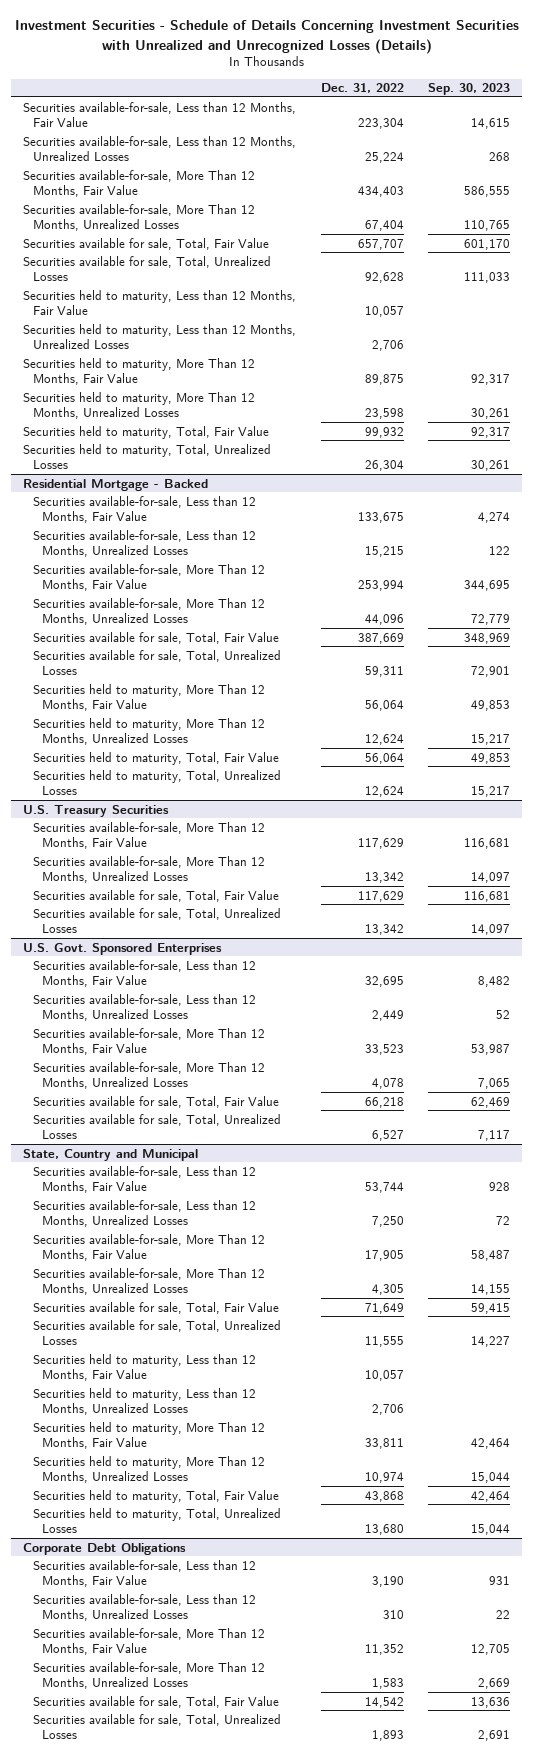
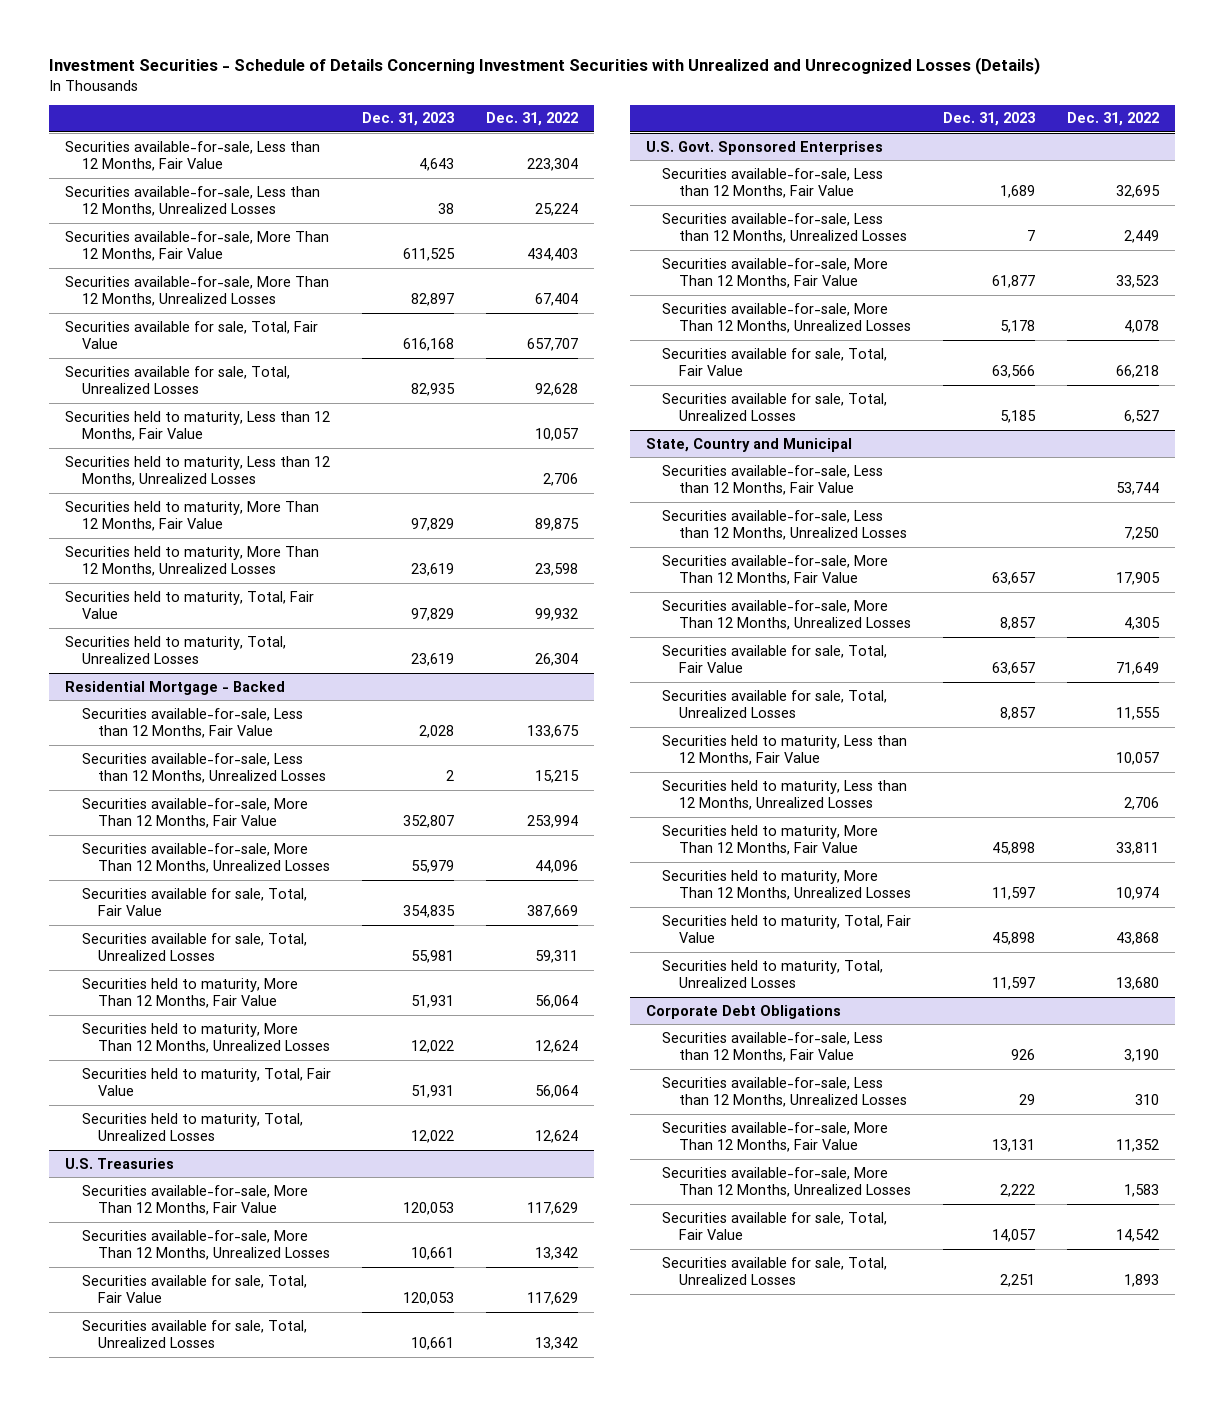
[428,83,511,96] Sep. 30, 2023 -> none
none -> [362,112,455,127] Dec. 31, 2023
[23,804,170,817] U.S. Treasury Securities -> [65,1157,175,1169] U.S. Treasuries

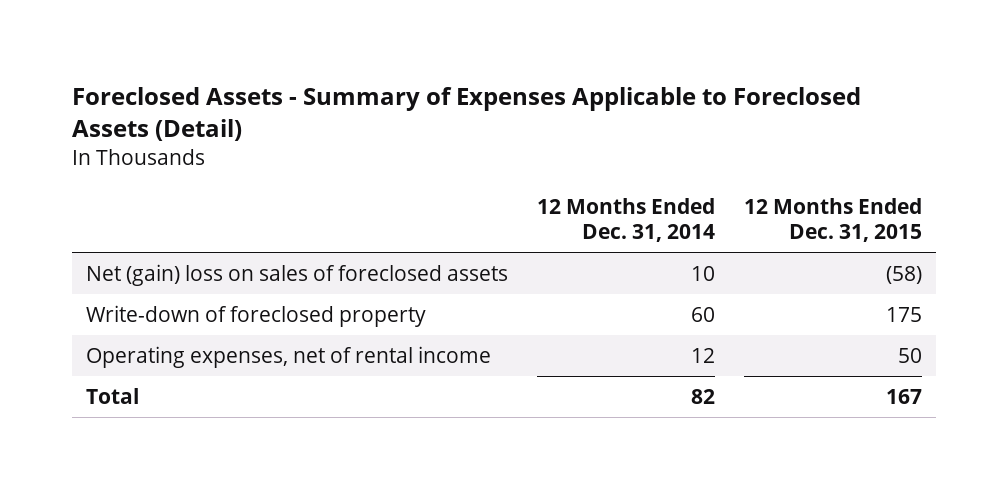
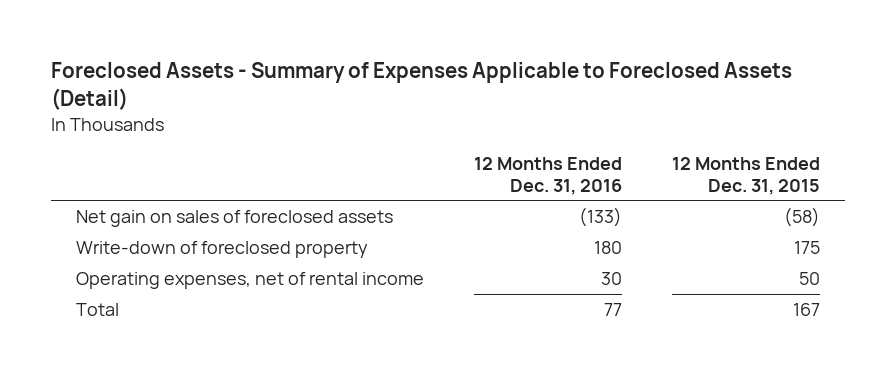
[537,197,716,243] 12 Months Ended Dec. 31, 2014 -> none
none -> [474,157,623,195] 12 Months Ended Dec. 31, 2016
[86,263,509,286] Net (gain) loss on sales of foreclosed assets -> [75,209,393,227] Net gain on sales of foreclosed assets

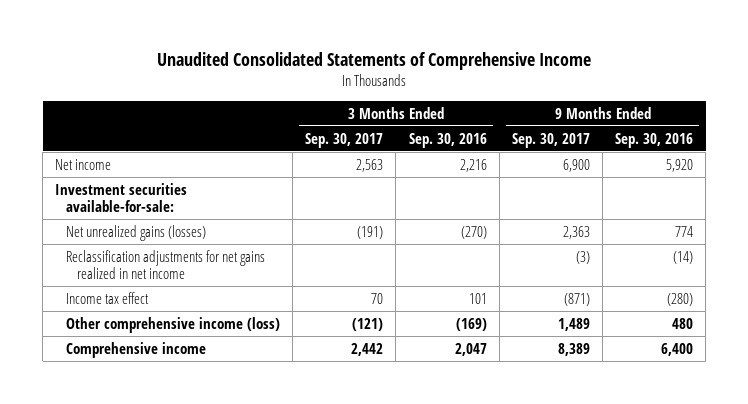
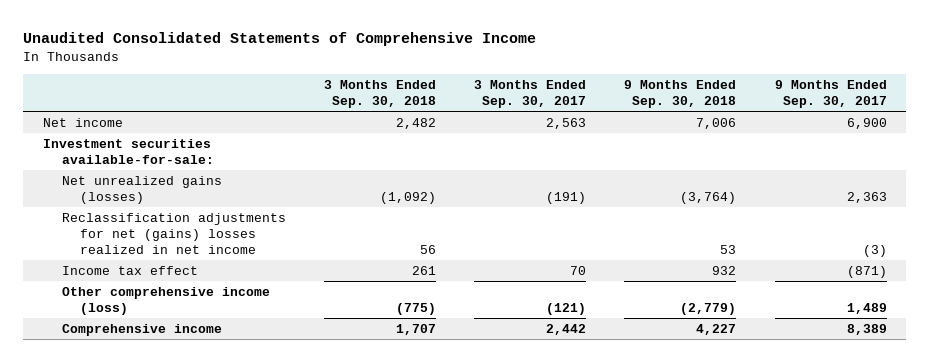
[408,132,487,148] Sep. 30, 2016 -> none
[615,132,694,148] Sep. 30, 2016 -> none
none -> [323,79,436,108] 3 Months Ended Sep. 30, 2018
none -> [624,79,737,108] 9 Months Ended Sep. 30, 2018
[65,249,265,280] Reclassification adjustments for net gains realized in net income -> [61,212,286,254] Reclassification adjustments for net (gains) losses realized in net income

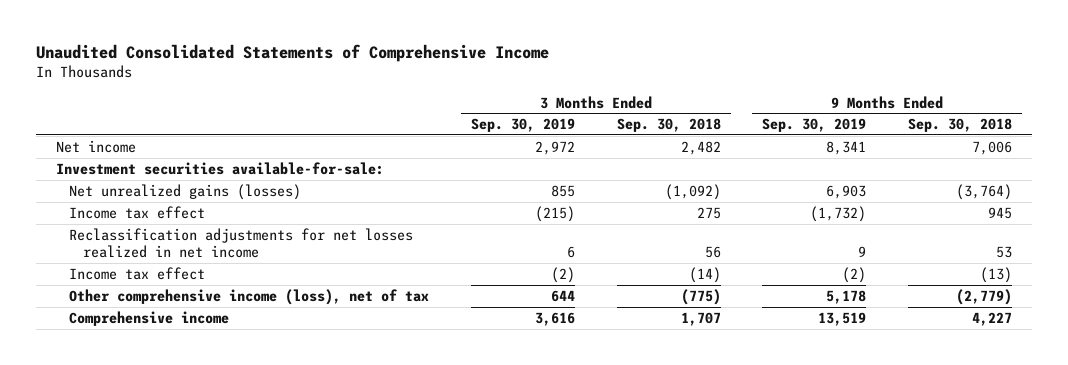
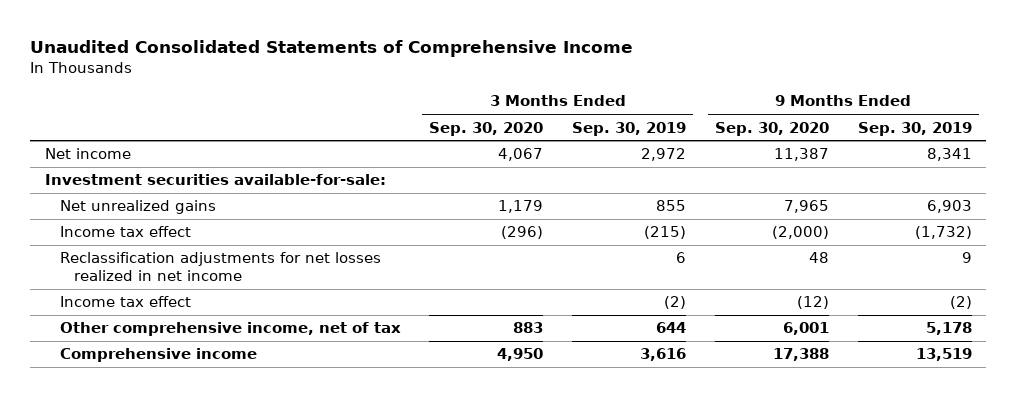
[616,118,721,133] Sep. 30, 2018 -> none
[907,118,1012,133] Sep. 30, 2018 -> none
none -> [429,121,544,136] Sep. 30, 2020
none -> [714,121,829,136] Sep. 30, 2020
[69,183,302,200] Net unrealized gains (losses) -> [59,200,216,215] Net unrealized gains
[69,288,430,305] Other comprehensive income (loss), net of tax -> [59,322,401,337] Other comprehensive income, net of tax

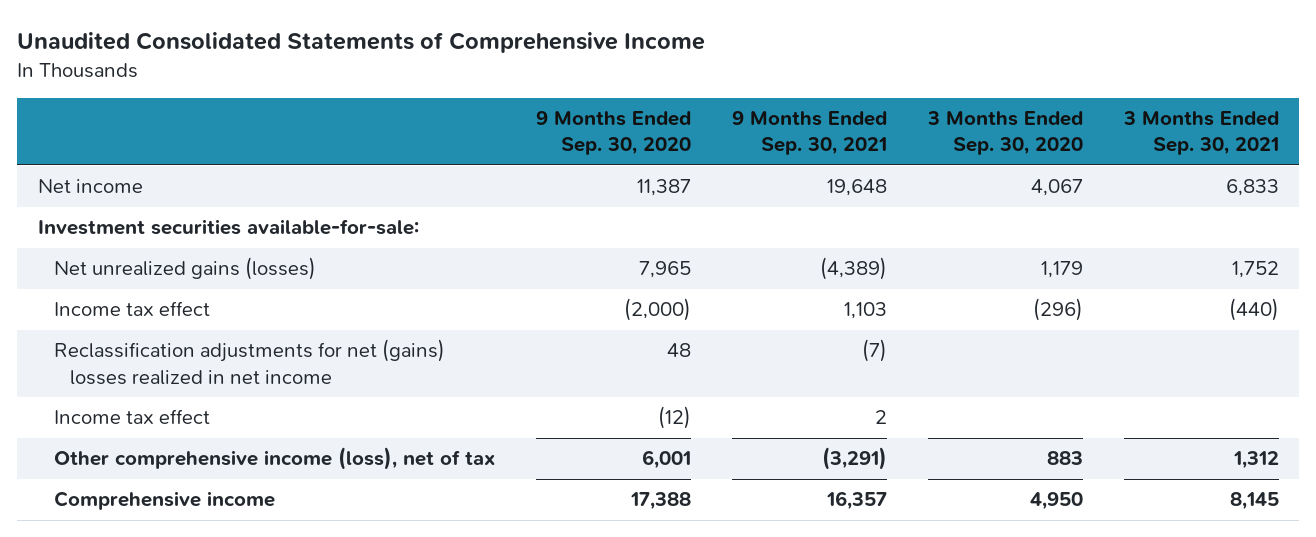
[572,121,687,136] Sep. 30, 2019 -> none
[857,121,972,136] Sep. 30, 2019 -> none
none -> [731,110,887,156] 9 Months Ended Sep. 30, 2021
none -> [1122,110,1279,156] 3 Months Ended Sep. 30, 2021
[59,200,216,215] Net unrealized gains -> [53,257,316,281] Net unrealized gains (losses)
[59,252,381,281] Reclassification adjustments for net losses realized in net income -> [53,339,445,385] Reclassification adjustments for net (gains) losses realized in net income
[59,322,401,337] Other comprehensive income, net of tax -> [53,447,495,471] Other comprehensive income (loss), net of tax

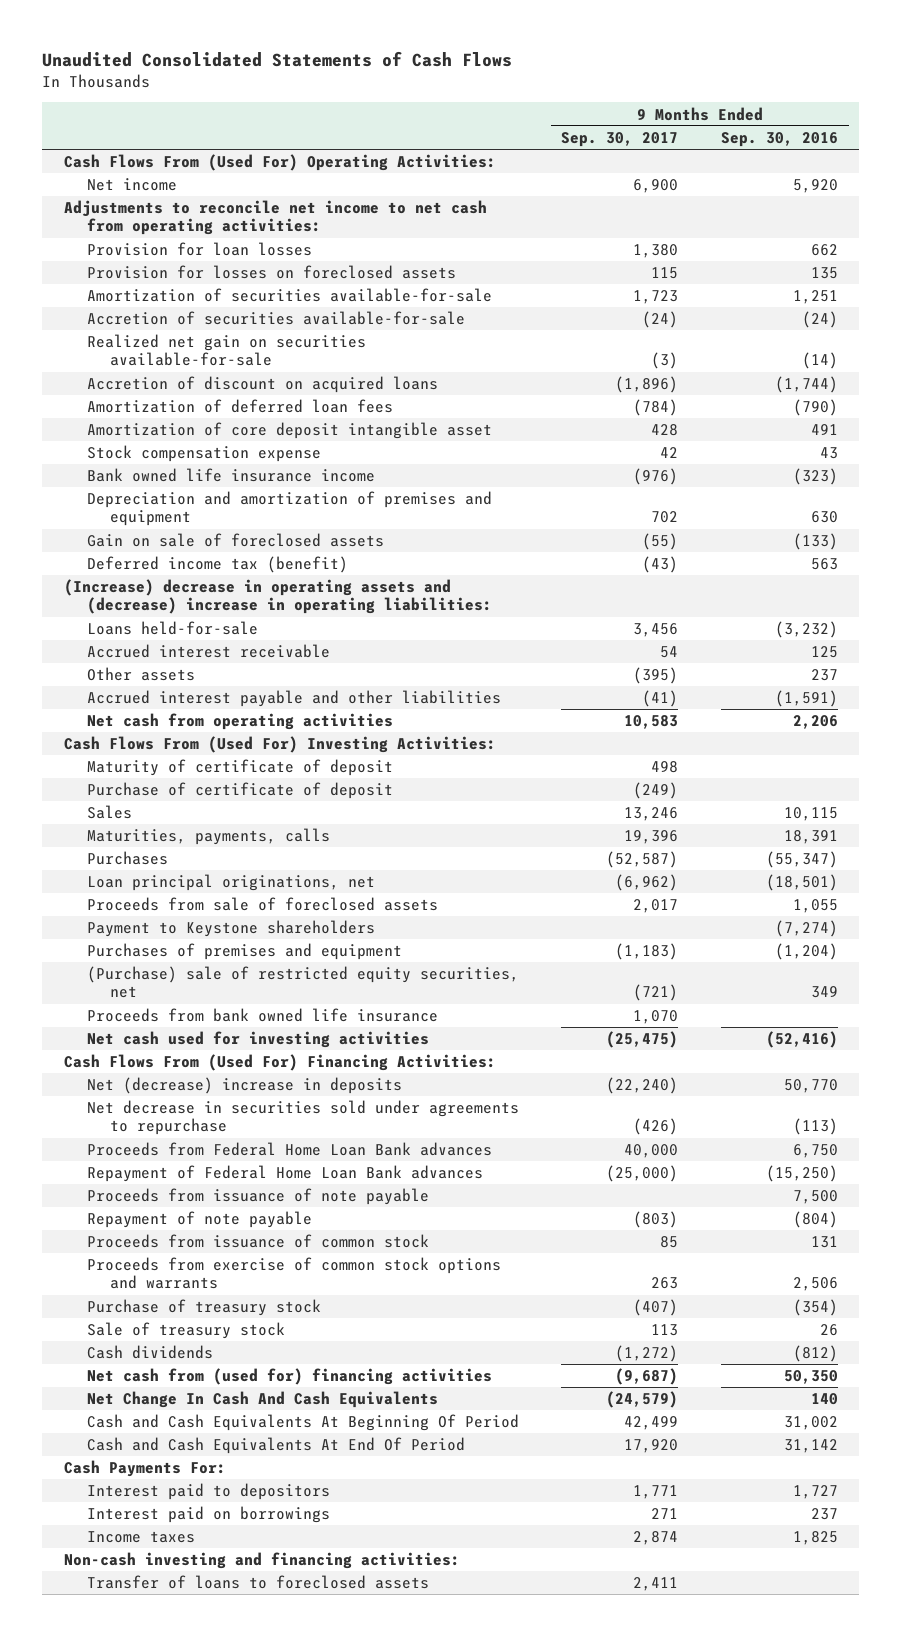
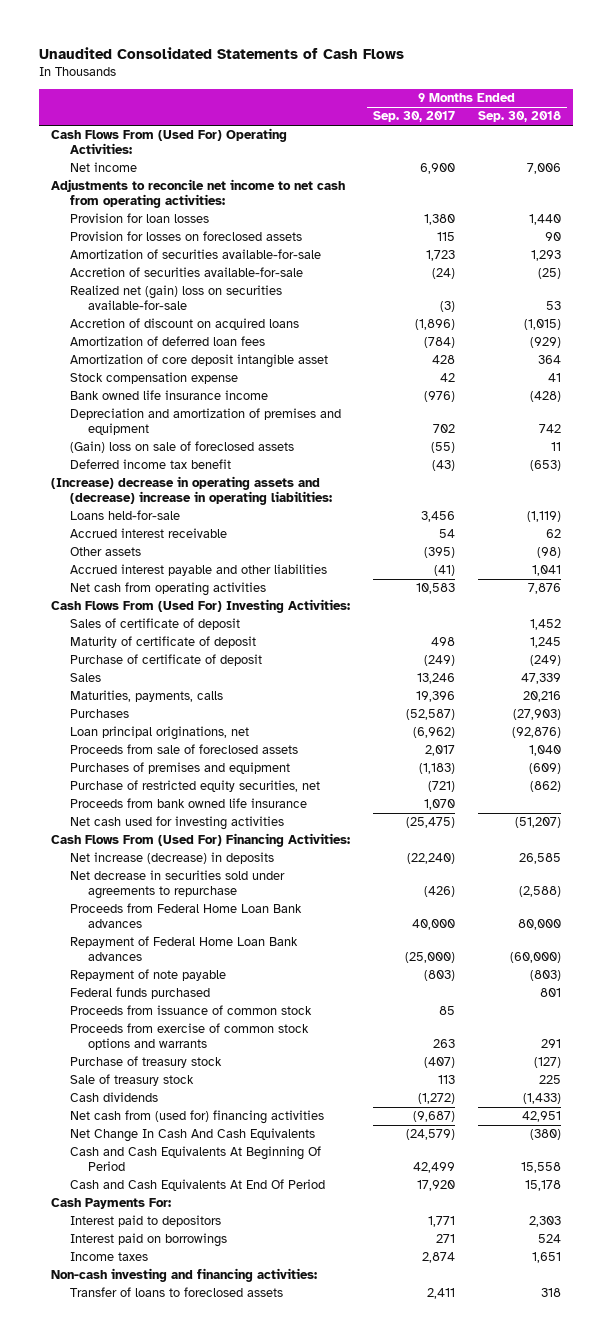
[720,131,838,147] Sep. 30, 2016 -> none
none -> [478,111,562,123] Sep. 30, 2018
[86,334,366,367] Realized net gain on securities available-for-sale -> [69,285,282,311] Realized net (gain) loss on securities available-for-sale
[86,533,384,548] Gain on sale of foreclosed assets -> [69,441,294,454] (Gain) loss on sale of foreclosed assets
[86,556,348,574] Deferred income tax (benefit) -> [69,459,231,470] Deferred income tax benefit
none -> [69,618,240,631] Sales of certificate of deposit
[86,920,375,938] Payment to Keystone shareholders -> none
[86,966,519,999] (Purchase) sale of restricted equity securities, net -> [69,780,320,793] Purchase of restricted equity securities, net
[86,1077,402,1095] Net (decrease) increase in deposits -> [69,852,274,865] Net increase (decrease) in deposits
[86,1188,429,1206] Proceeds from issuance of note payable -> none
none -> [69,987,210,1000] Federal funds purchased

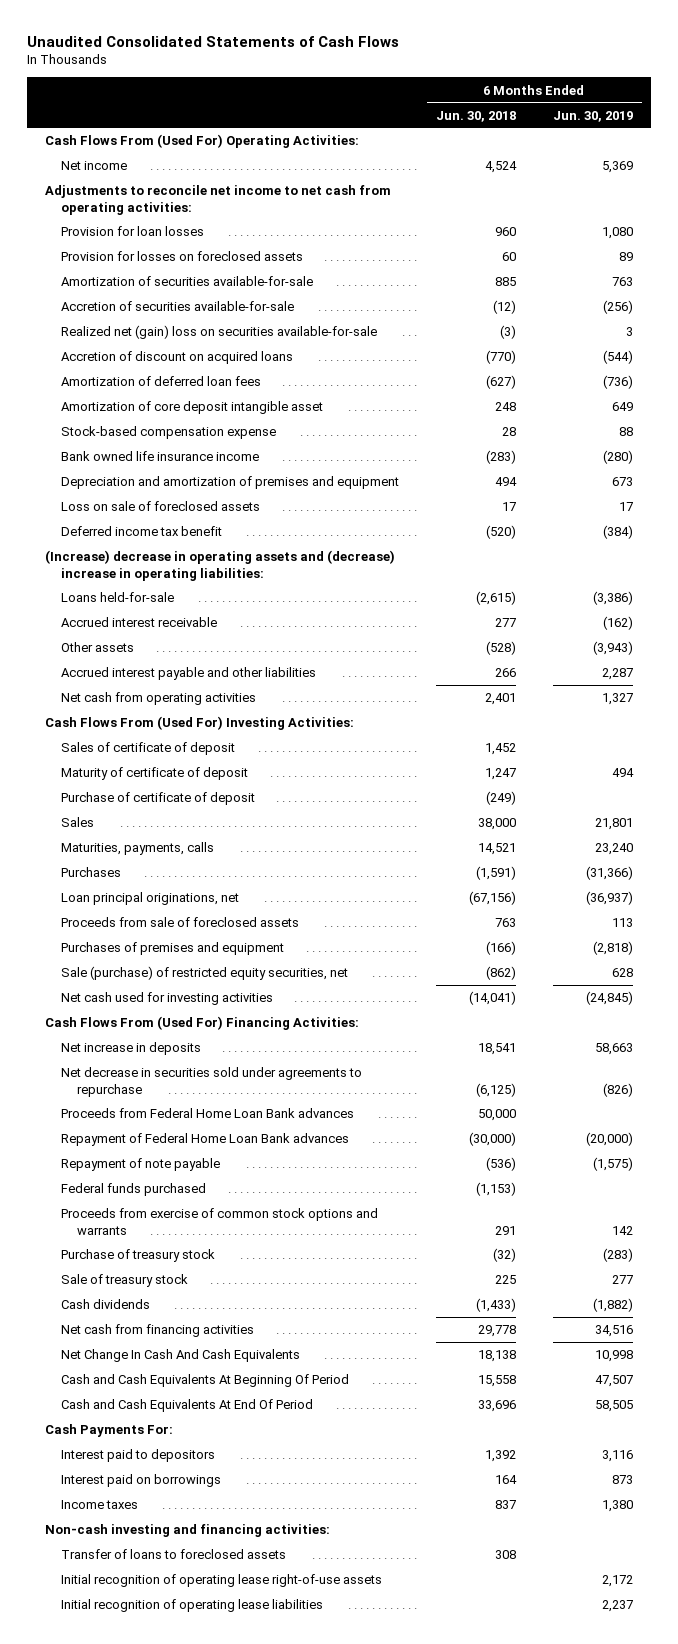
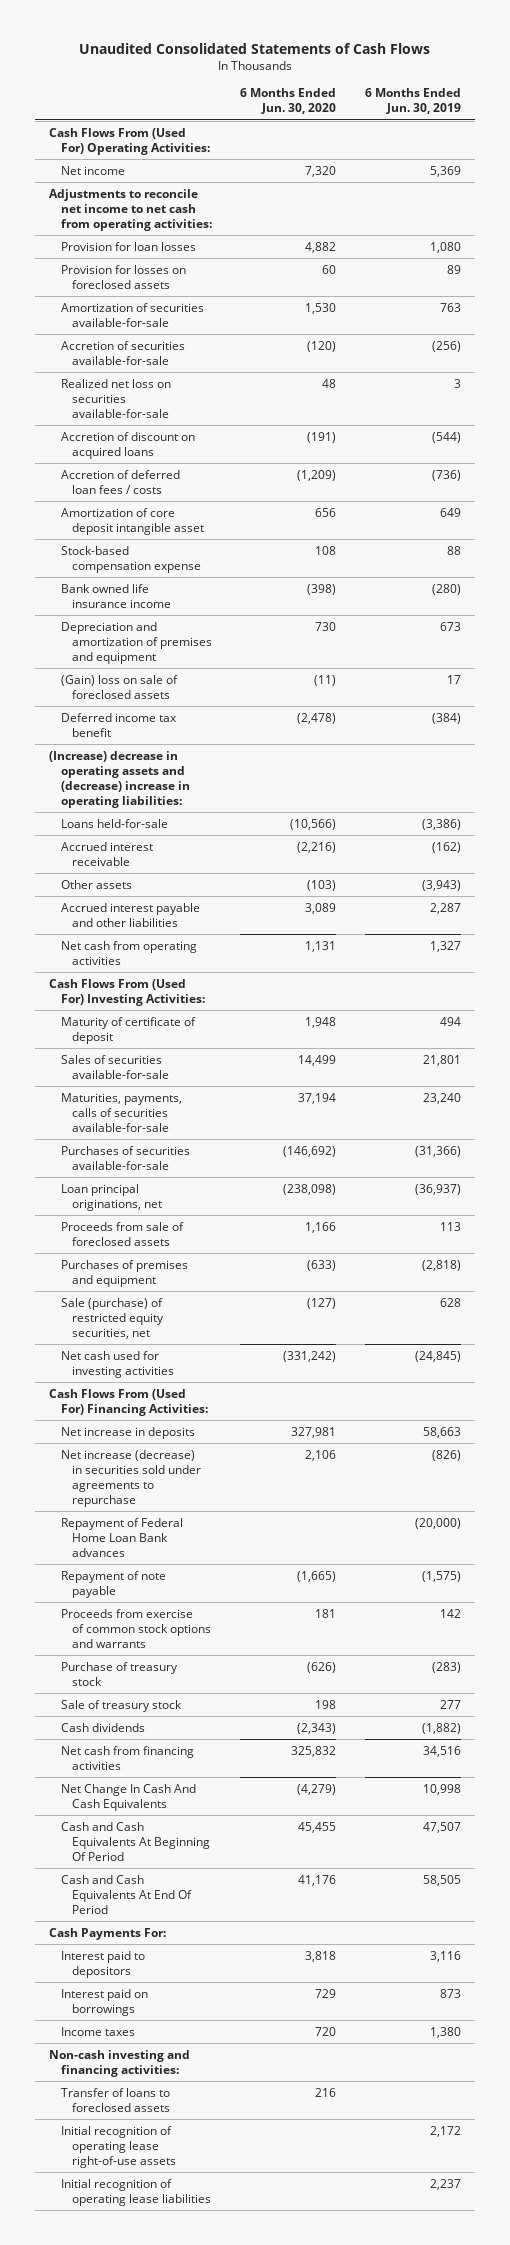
[435,110,516,122] Jun. 30, 2018 -> none
none -> [240,88,337,115] 6 Months Ended Jun. 30, 2020
[60,325,377,340] Realized net (gain) loss on securities available-for-sale -> [60,378,171,418] Realized net loss on securities available-for-sale
[60,376,261,387] Amortization of deferred loan fees -> [60,469,180,494] Accretion of deferred loan fees / costs
[60,501,260,512] Loss on sale of foreclosed assets -> [60,674,178,699] (Gain) loss on sale of foreclosed assets
[60,742,235,756] Sales of certificate of deposit -> none
[60,792,255,806] Purchase of certificate of deposit -> none
[60,817,94,828] Sales -> [60,1054,169,1079] Sales of securities available-for-sale
[60,842,214,856] Maturities, payments, calls -> [60,1092,182,1132] Maturities, payments, calls of securities available-for-sale
[60,867,121,878] Purchases -> [60,1145,190,1170] Purchases of securities available-for-sale
[60,1108,354,1119] Proceeds from Federal Home Loan Bank advances -> none
[60,1067,362,1097] Net decrease in securities sold under agreements to repurchase -> [60,1449,201,1507] Net increase (decrease) in securities sold under agreements to repurchase
[60,1183,206,1197] Federal funds purchased -> none

